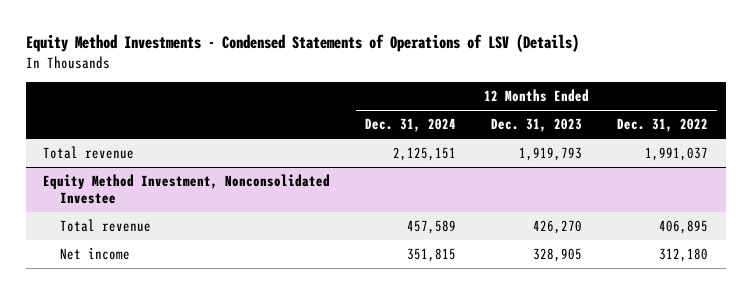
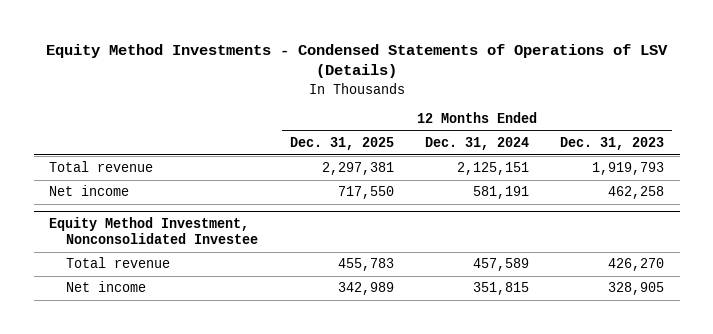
[617,118,709,133] Dec. 31, 2022 -> none
none -> [289,137,394,151] Dec. 31, 2025
none -> [49,185,130,197] Net income

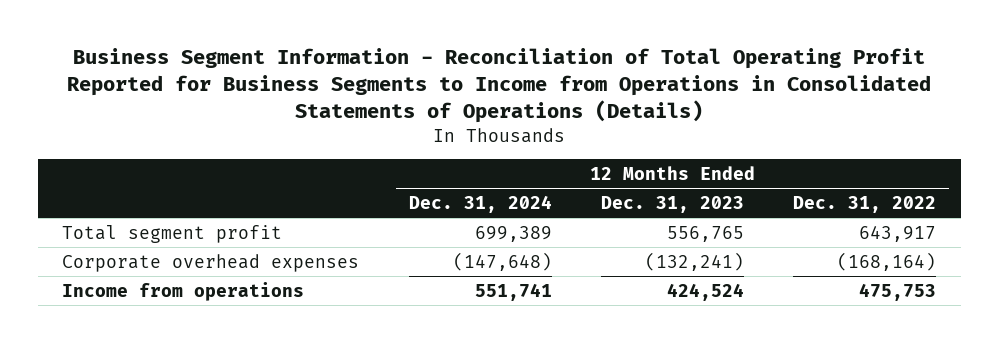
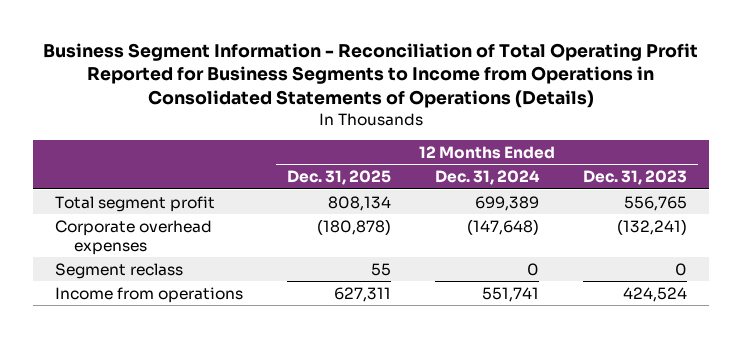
[793,195,937,213] Dec. 31, 2022 -> none
none -> [287,170,392,186] Dec. 31, 2025
none -> [54,262,183,279] Segment reclass

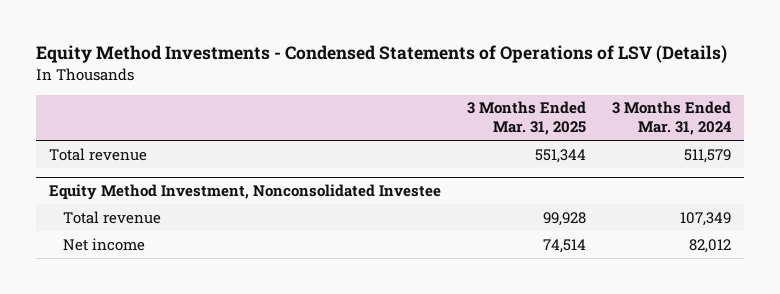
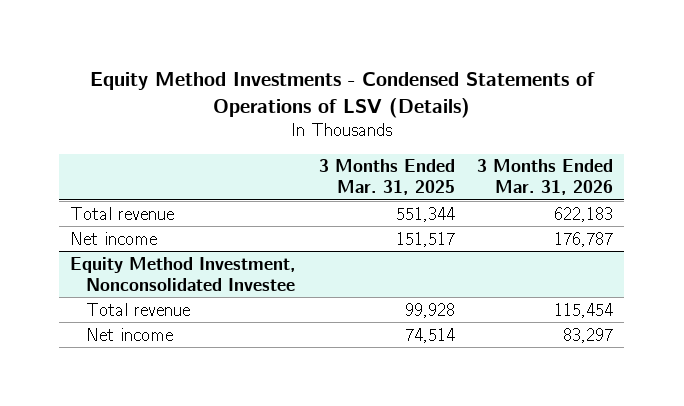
[611,101,732,136] 3 Months Ended Mar. 31, 2024 -> none
none -> [477,159,614,196] 3 Months Ended Mar. 31, 2026
none -> [70,231,158,245] Net income

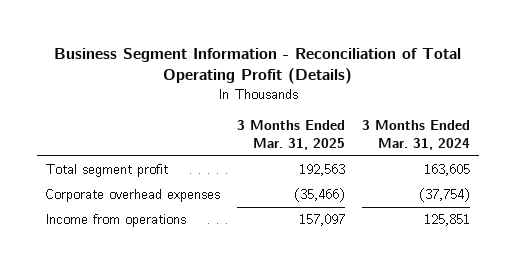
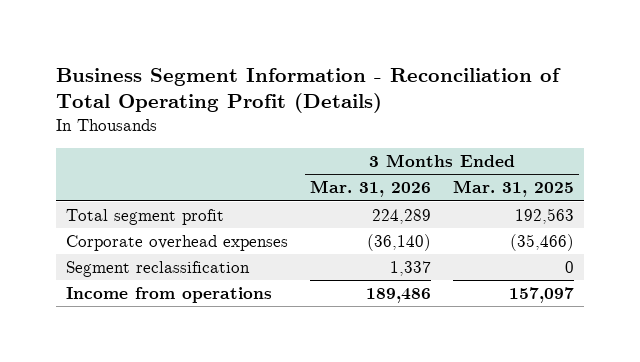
[362,120,471,150] 3 Months Ended Mar. 31, 2024 -> none
none -> [310,180,432,198] Mar. 31, 2026
none -> [66,260,251,277] Segment reclassification

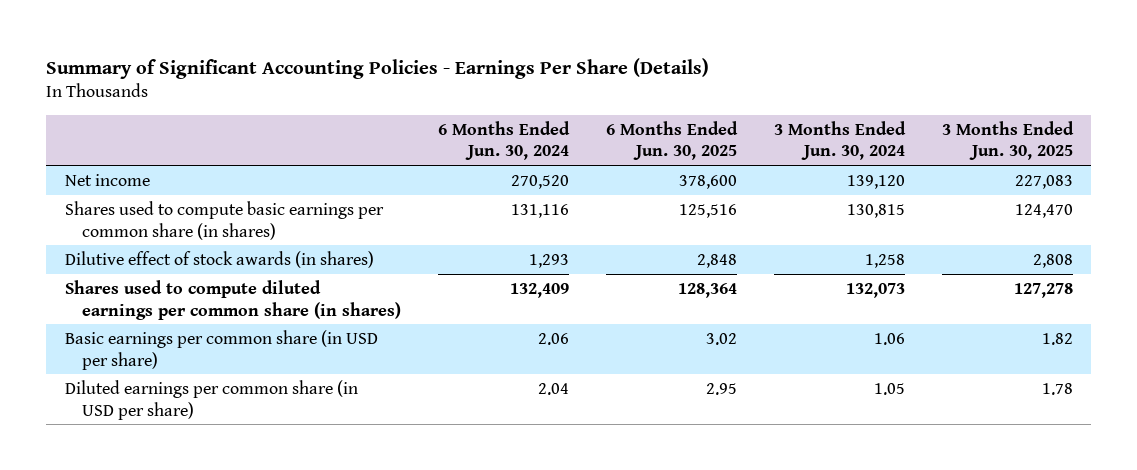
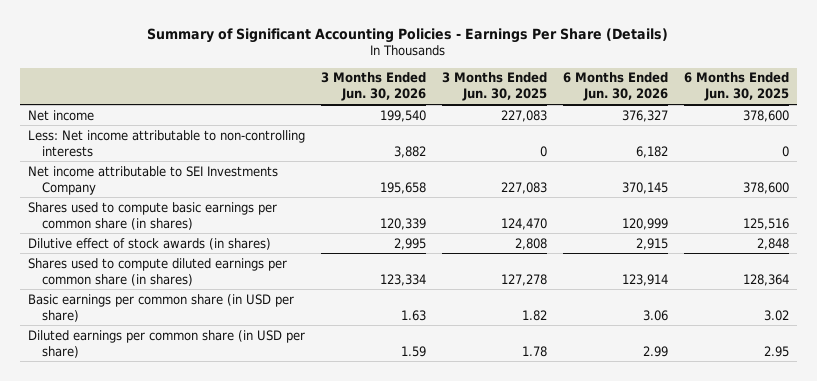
[438,120,571,161] 6 Months Ended Jun. 30, 2024 -> none
[773,120,906,161] 3 Months Ended Jun. 30, 2024 -> none
none -> [320,72,426,102] 3 Months Ended Jun. 30, 2026
none -> [563,72,669,102] 6 Months Ended Jun. 30, 2026
none -> [27,129,305,157] Less: Net income attributable to non-controlling interests
none -> [27,165,278,195] Net income attributable to SEI Investments Company

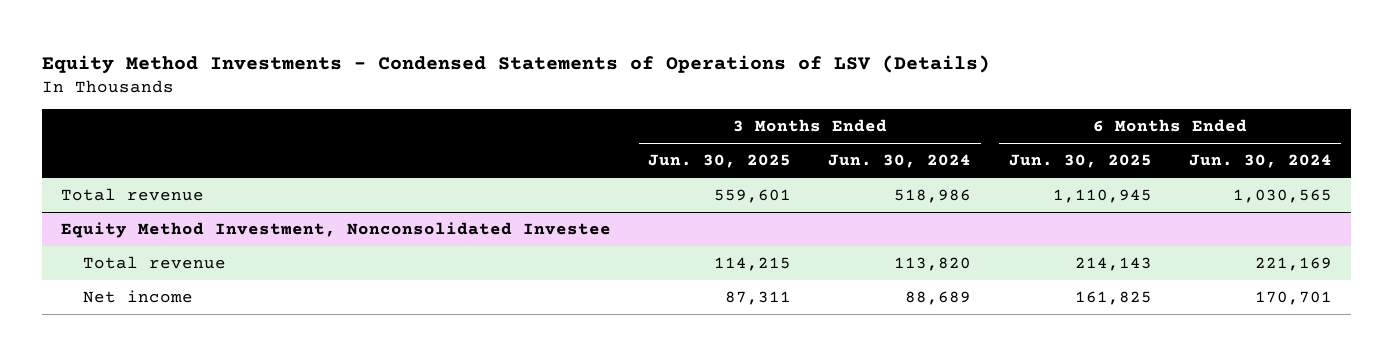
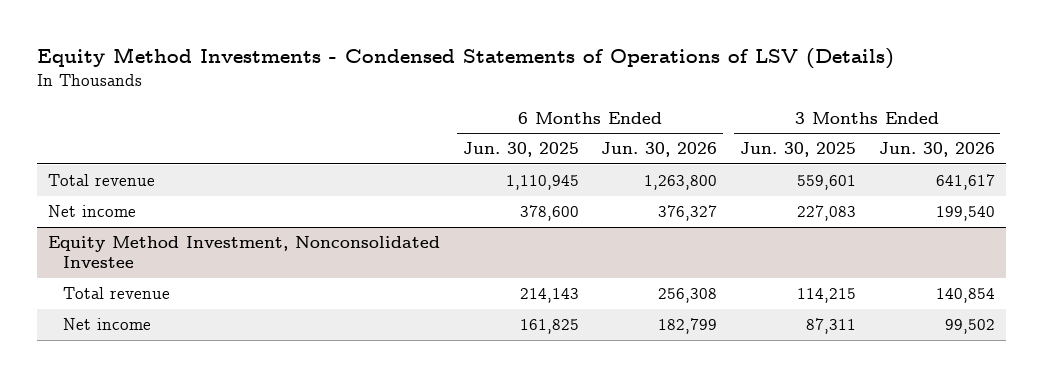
[828,154,972,169] Jun. 30, 2024 -> none
[1188,154,1332,169] Jun. 30, 2024 -> none
none -> [601,142,718,158] Jun. 30, 2026
none -> [878,142,995,158] Jun. 30, 2026
none -> [47,205,136,218] Net income

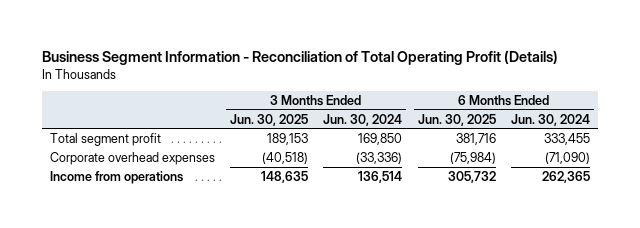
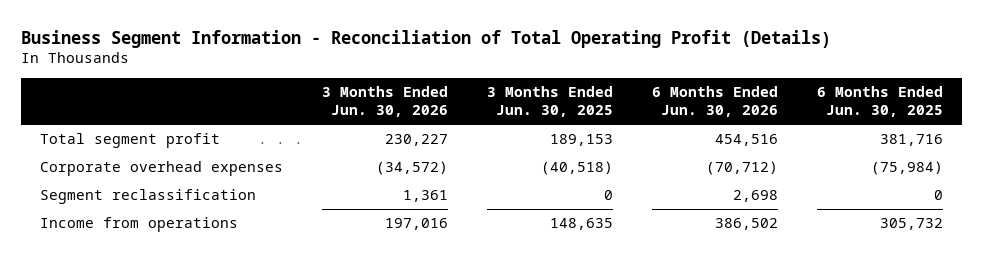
[323,113,403,126] Jun. 30, 2024 -> none
[510,113,590,126] Jun. 30, 2024 -> none
none -> [322,86,449,118] 3 Months Ended Jun. 30, 2026
none -> [651,86,778,118] 6 Months Ended Jun. 30, 2026
none -> [40,189,257,205] Segment reclassification

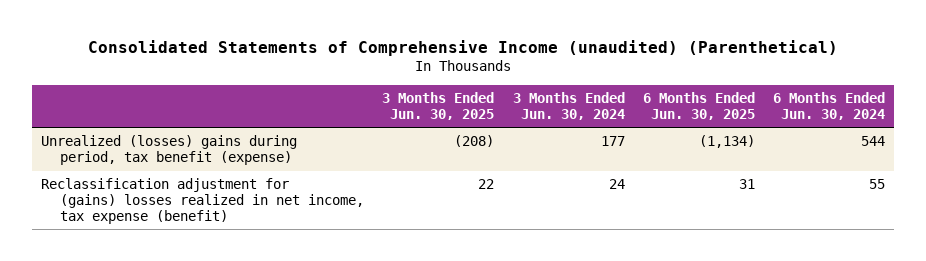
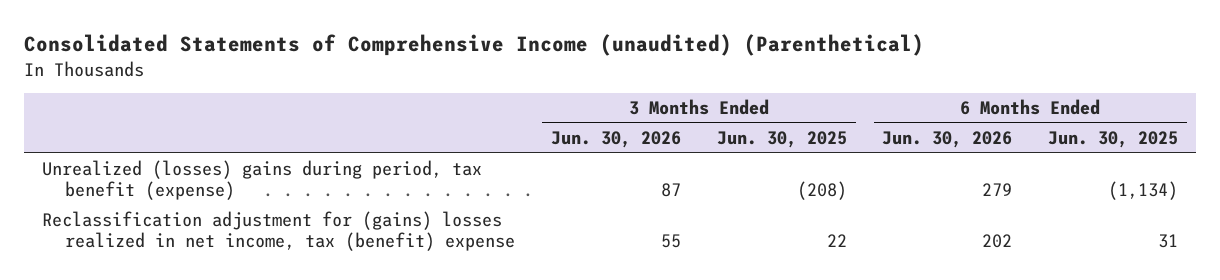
[512,91,625,120] 3 Months Ended Jun. 30, 2024 -> none
[773,91,886,120] 6 Months Ended Jun. 30, 2024 -> none
none -> [550,130,681,148] Jun. 30, 2026
none -> [882,130,1013,148] Jun. 30, 2026
[41,178,365,225] Reclassification adjustment for (gains) losses realized in net income, tax expense (benefit) -> [41,211,516,252] Reclassification adjustment for (gains) losses realized in net income, tax (benefit) expense

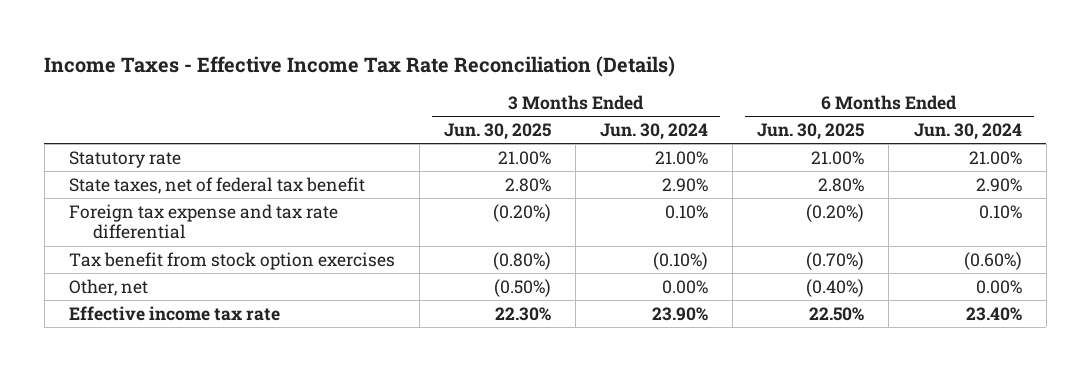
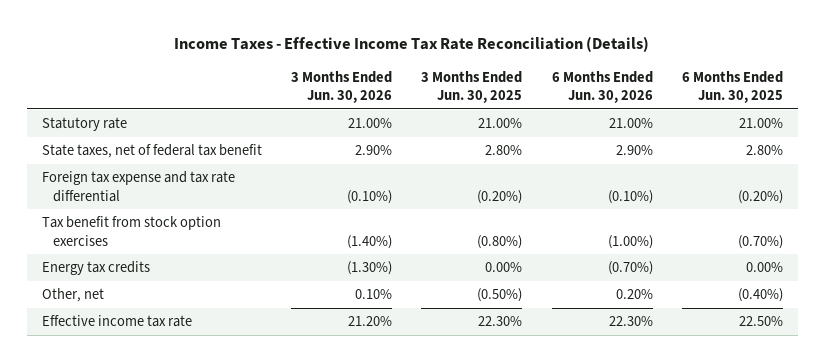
[600,123,709,141] Jun. 30, 2024 -> none
[913,123,1022,141] Jun. 30, 2024 -> none
none -> [290,70,392,104] 3 Months Ended Jun. 30, 2026
none -> [551,70,653,104] 6 Months Ended Jun. 30, 2026
none -> [41,261,150,276] Energy tax credits

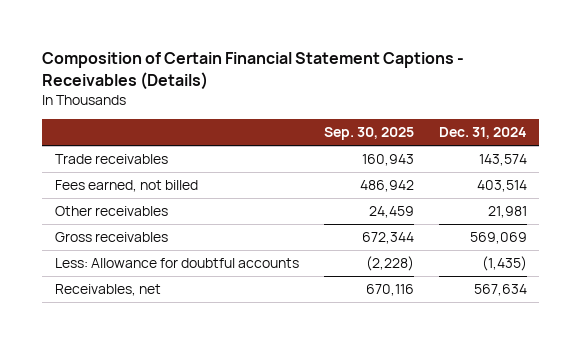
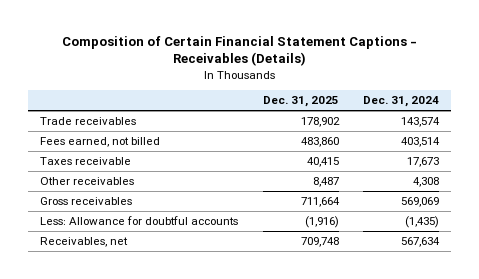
[323,127,414,141] Sep. 30, 2025 -> none
none -> [262,96,339,108] Dec. 31, 2025
none -> [40,157,132,166] Taxes receivable
[487,206,527,219] 21,981 -> [413,177,440,188] 4,308

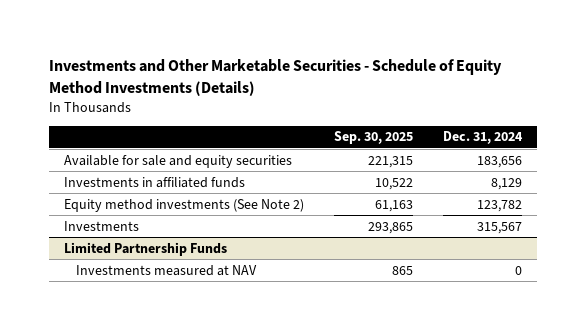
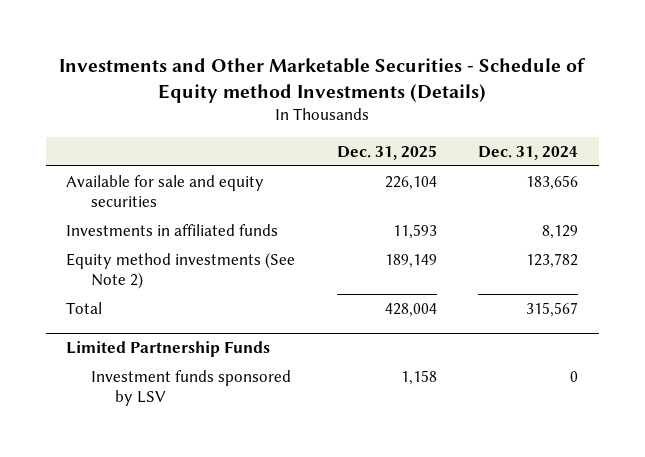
[48,58,502,96] Investments and Other Marketable Securities - Schedule of Equity Method Investments (Details) -> [59,57,587,103] Investments and Other Marketable Securities - Schedule of Equity method Investments (Details)
[334,131,414,145] Sep. 30, 2025 -> none
none -> [336,144,437,160] Dec. 31, 2025
[63,220,139,231] Investments -> [66,301,103,314] Total
[75,264,257,276] Investments measured at NAV -> [90,369,291,407] Investment funds sponsored by LSV

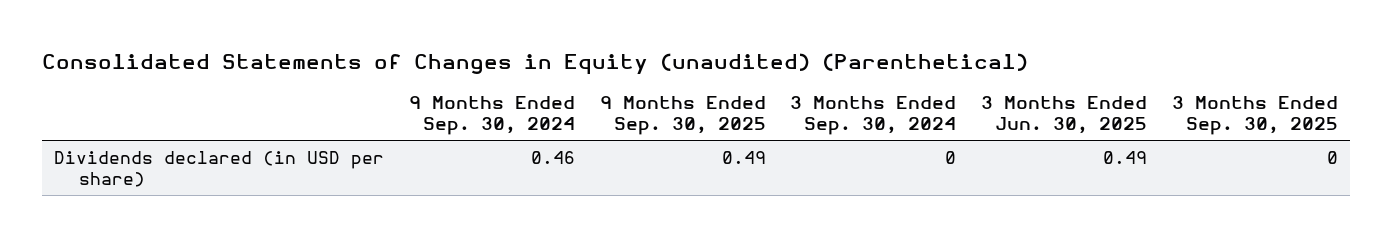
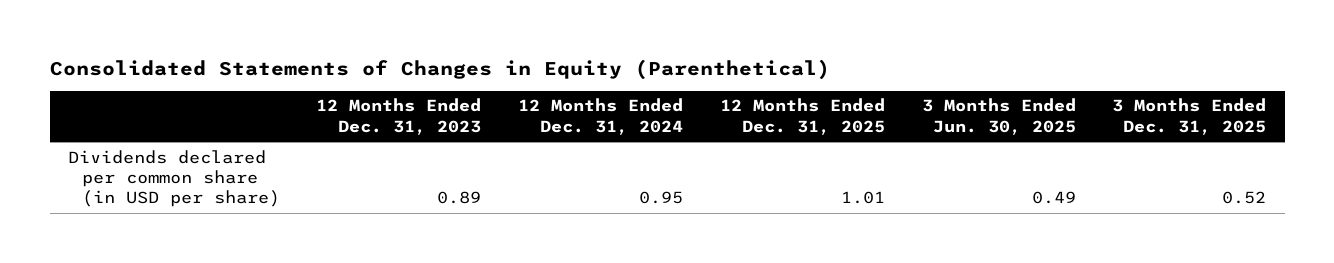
[41,52,1028,75] Consolidated Statements of Changes in Equity (unaudited) (Parenthetical) -> [49,58,830,80] Consolidated Statements of Changes in Equity (Parenthetical)
[408,96,575,136] 9 Months Ended Sep. 30, 2024 -> none
[599,96,766,136] 9 Months Ended Sep. 30, 2025 -> none
[790,96,957,136] 3 Months Ended Sep. 30, 2024 -> none
[1171,96,1338,136] 3 Months Ended Sep. 30, 2025 -> none
none -> [316,98,482,135] 12 Months Ended Dec. 31, 2023
none -> [518,98,684,135] 12 Months Ended Dec. 31, 2024
none -> [719,98,885,135] 12 Months Ended Dec. 31, 2025
none -> [1112,98,1267,135] 3 Months Ended Dec. 31, 2025
[53,151,384,188] Dividends declared (in USD per share) -> [67,149,280,208] Dividends declared per common share (in USD per share)

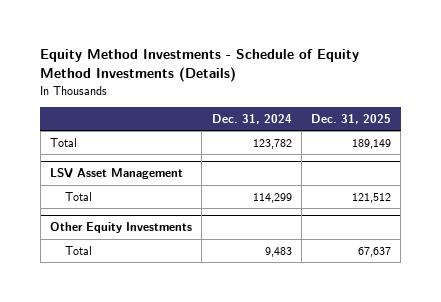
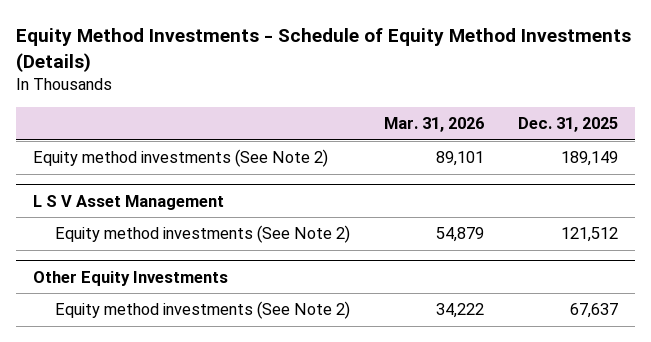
[211,113,292,124] Dec. 31, 2024 -> none
none -> [383,117,484,133] Mar. 31, 2026
[50,137,78,147] Total -> [32,149,328,168] Equity method investments (See Note 2)
[50,168,184,180] LSV Asset Management -> [32,194,224,210] L S V Asset Management
[65,191,93,201] Total -> [54,225,350,244] Equity method investments (See Note 2)
[65,245,93,255] Total -> [54,301,350,320] Equity method investments (See Note 2)

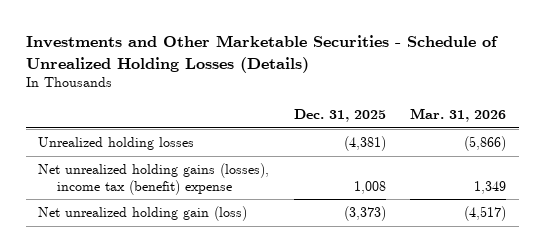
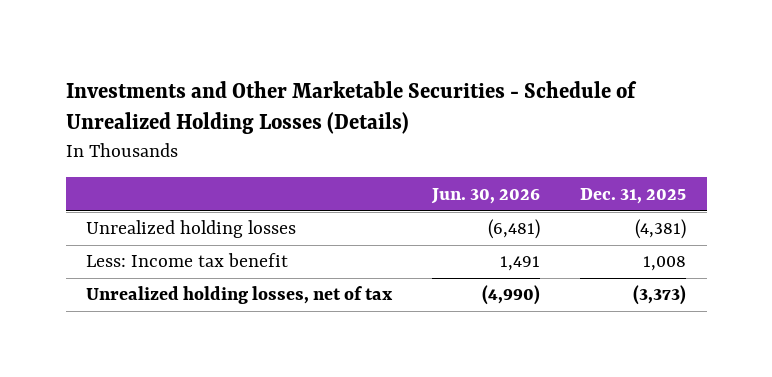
[410,107,507,122] Mar. 31, 2026 -> none
none -> [431,187,541,204] Jun. 30, 2026
[38,163,270,195] Net unrealized holding gains (losses), income tax (benefit) expense -> [85,253,288,268] Less: Income tax benefit
[38,206,248,222] Net unrealized holding gain (loss) -> [85,286,393,305] Unrealized holding losses, net of tax

